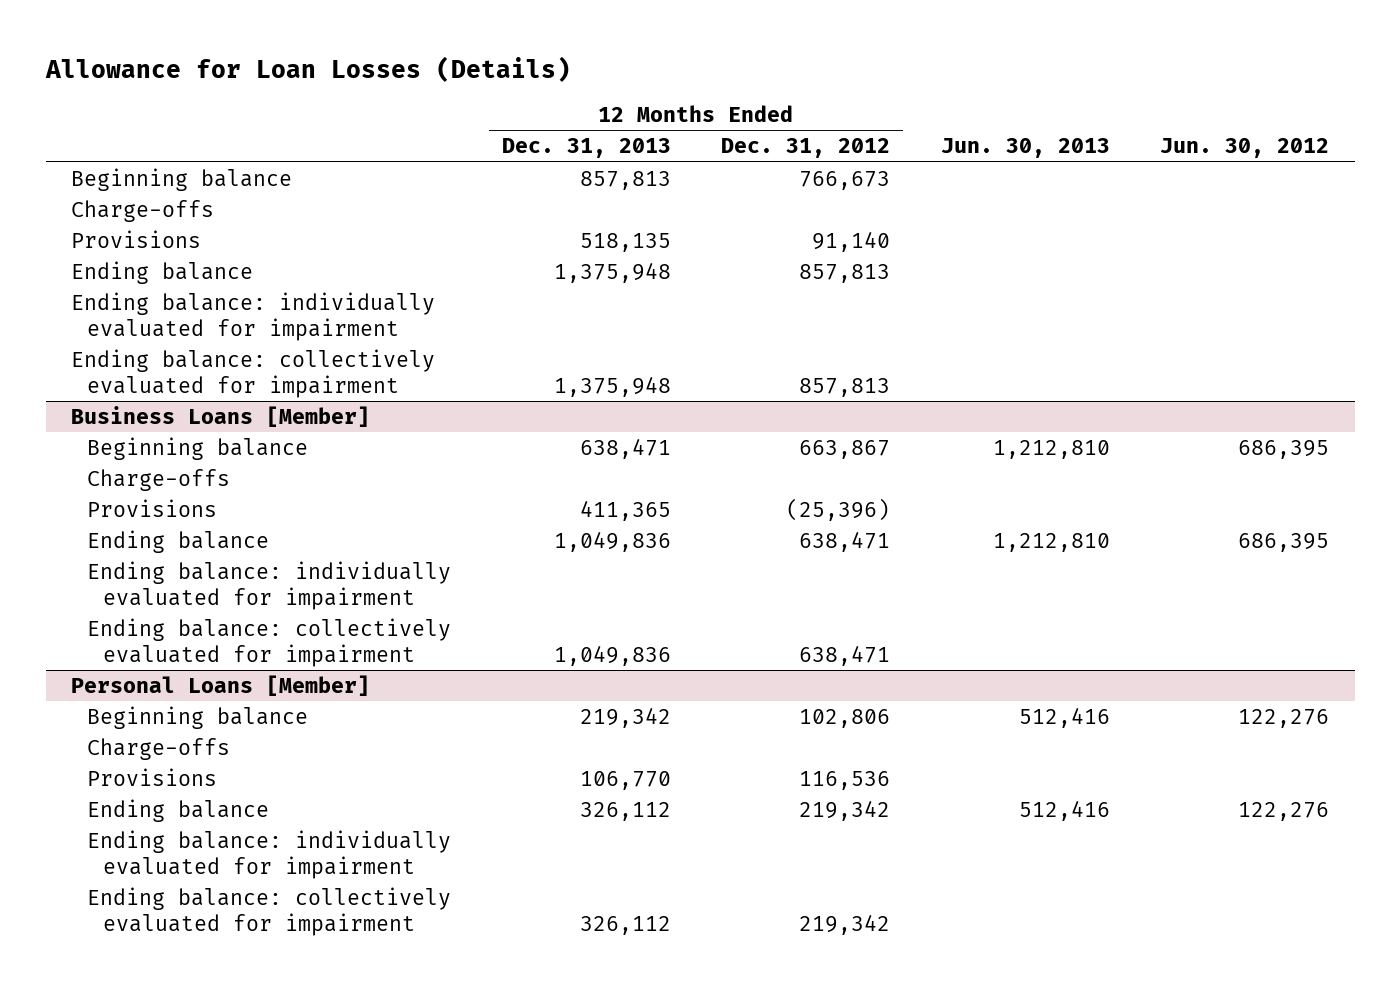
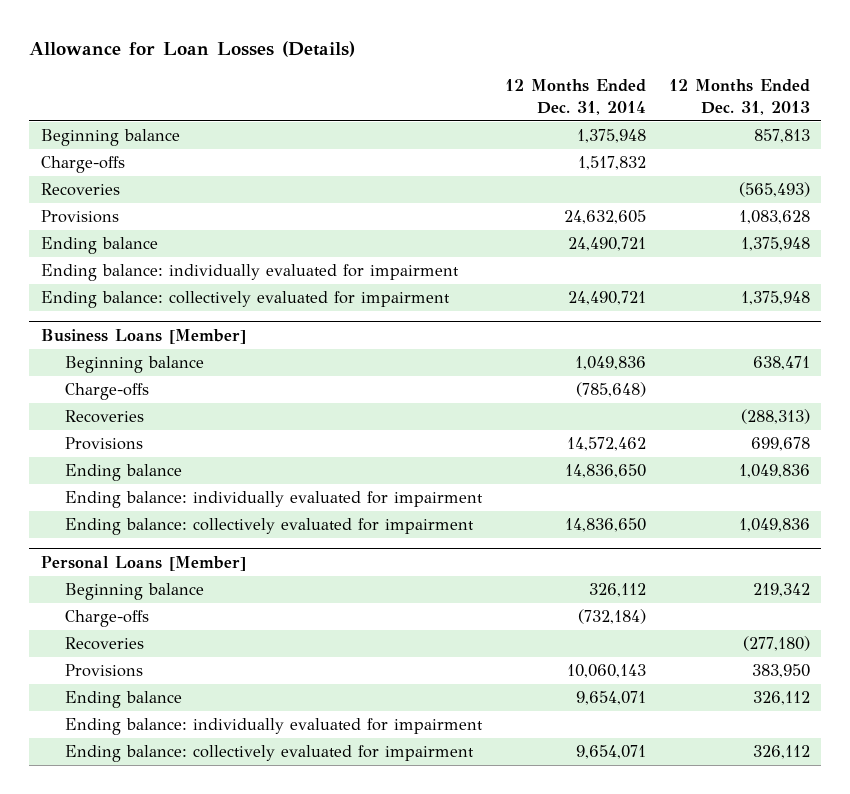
[721,138,891,159] Dec. 31, 2012 -> none
[940,138,1110,159] Jun. 30, 2013 -> none
[1160,138,1330,159] Jun. 30, 2012 -> none
none -> [504,79,646,115] 12 Months Ended Dec. 31, 2014
none -> [40,183,120,197] Recoveries
[579,232,671,252] 518,135 -> [738,210,810,225] 1,083,628
none -> [64,410,144,424] Recoveries
[579,499,671,521] 411,365 -> [750,437,810,452] 699,678
none -> [64,637,144,651] Recoveries
[579,770,671,790] 106,770 -> [751,664,810,679] 383,950

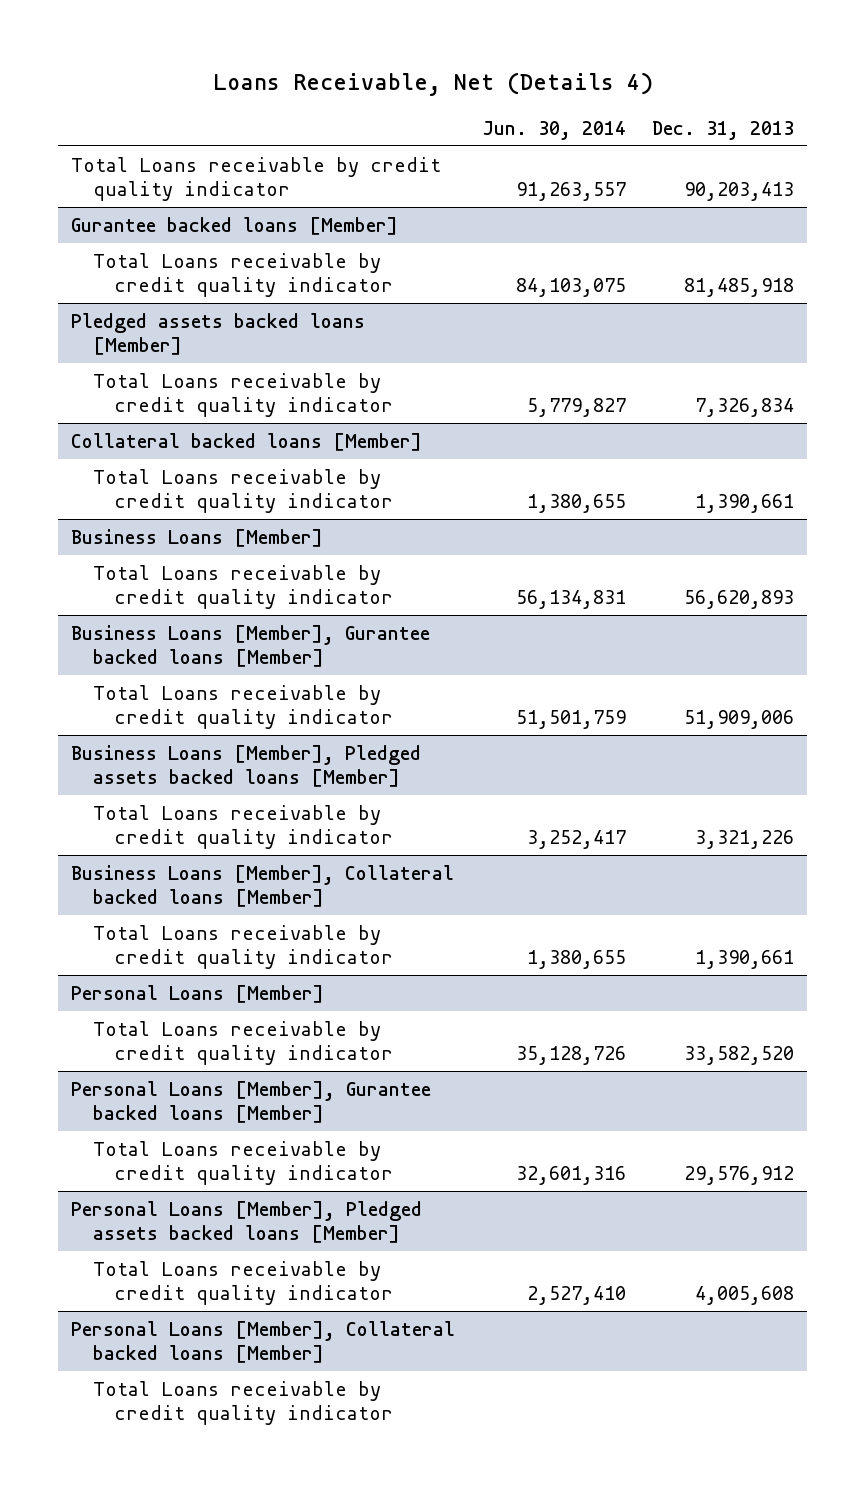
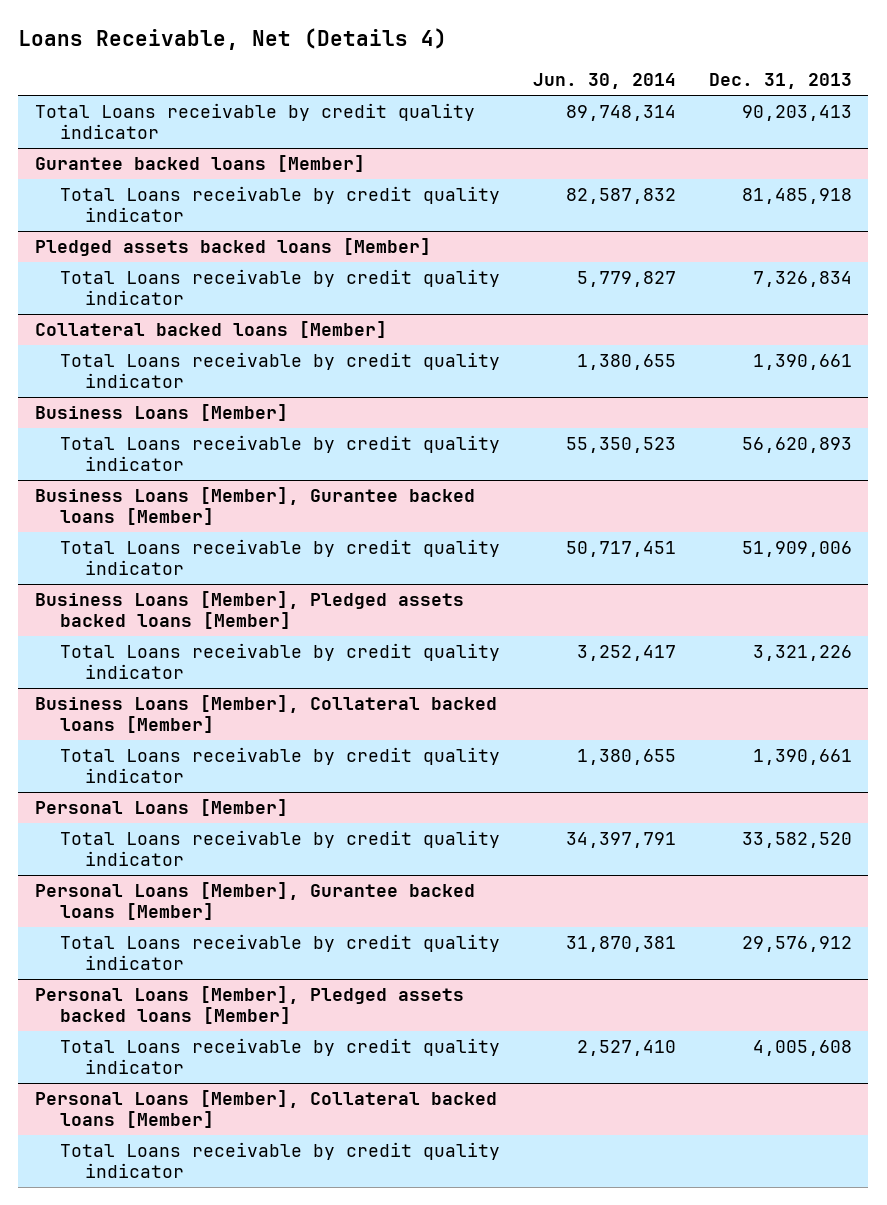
[515,181,626,201] 91,263,557 -> [565,105,676,122] 89,748,314
[515,277,626,297] 84,103,075 -> [565,188,676,205] 82,587,832
[515,589,626,609] 56,134,831 -> [565,437,676,454] 55,350,523
[515,709,626,729] 51,501,759 -> [565,541,676,558] 50,717,451
[515,1045,626,1065] 35,128,726 -> [565,832,676,849] 34,397,791
[515,1165,626,1185] 32,601,316 -> [565,936,676,953] 31,870,381

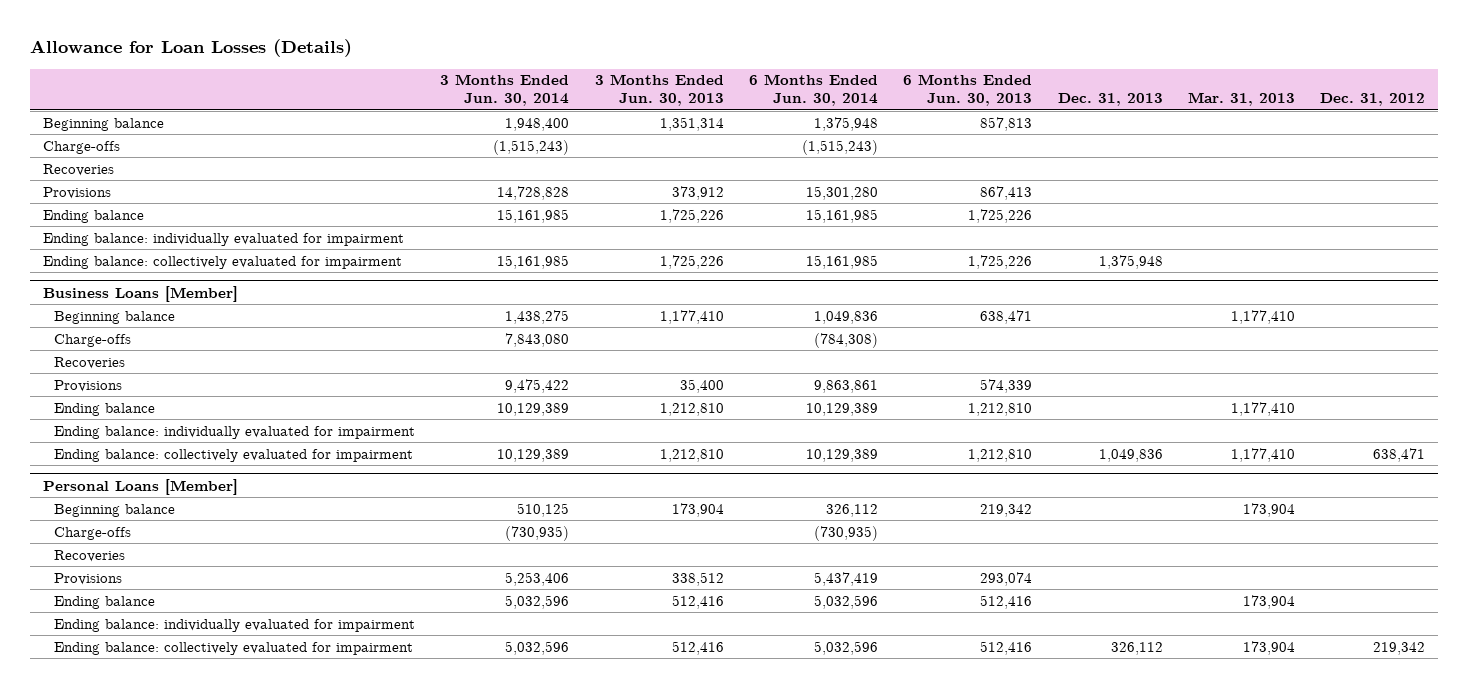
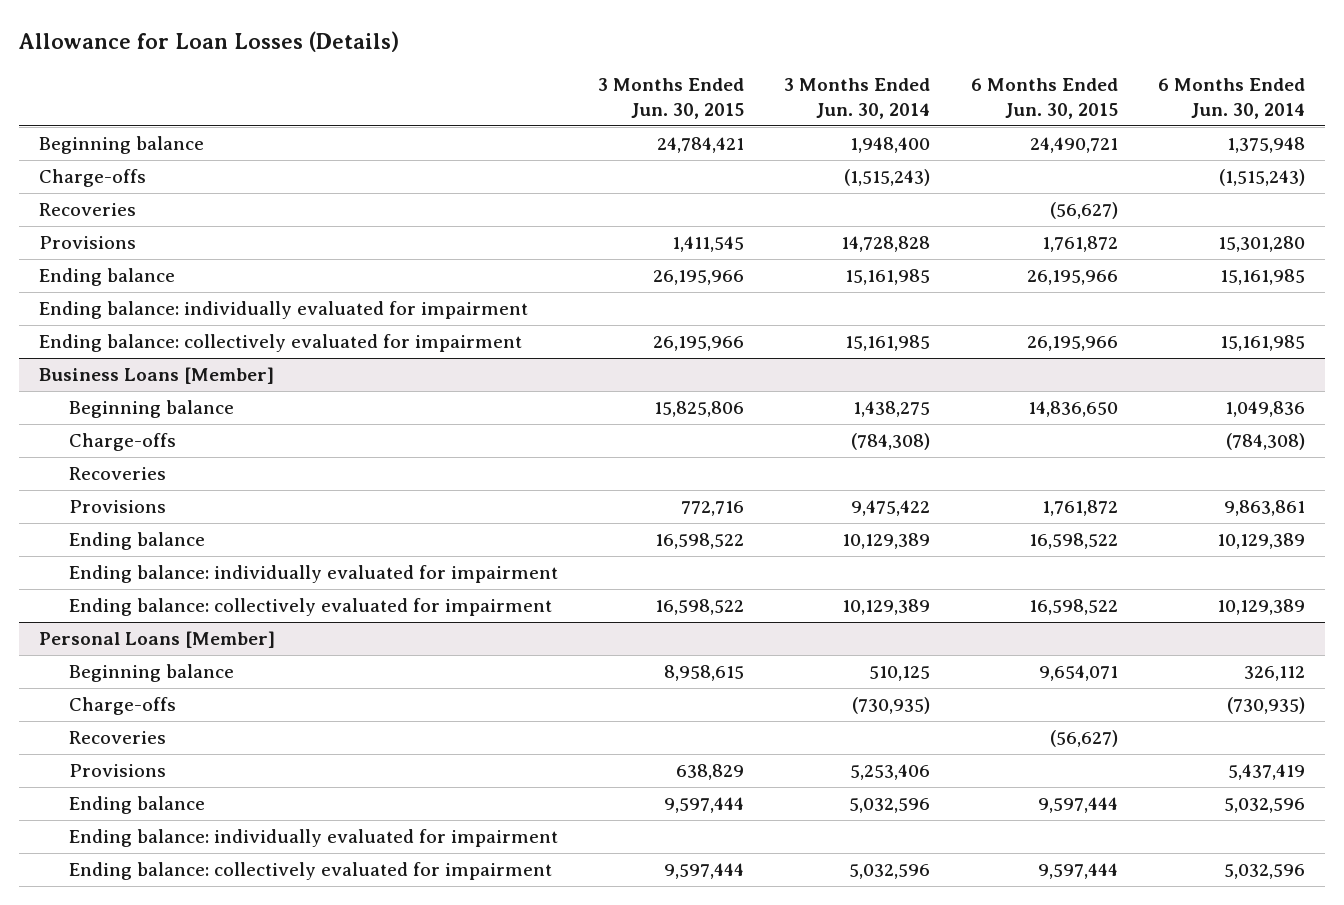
[594,74,724,107] 3 Months Ended Jun. 30, 2013 -> none
[903,74,1033,107] 6 Months Ended Jun. 30, 2013 -> none
[1057,93,1163,107] Dec. 31, 2013 -> none
[1187,92,1295,107] Mar. 31, 2013 -> none
[1320,93,1426,107] Dec. 31, 2012 -> none
none -> [598,77,745,119] 3 Months Ended Jun. 30, 2015
none -> [970,77,1118,119] 6 Months Ended Jun. 30, 2015
[505,332,570,347] 7,843,080 -> [851,433,931,451] (784,308)

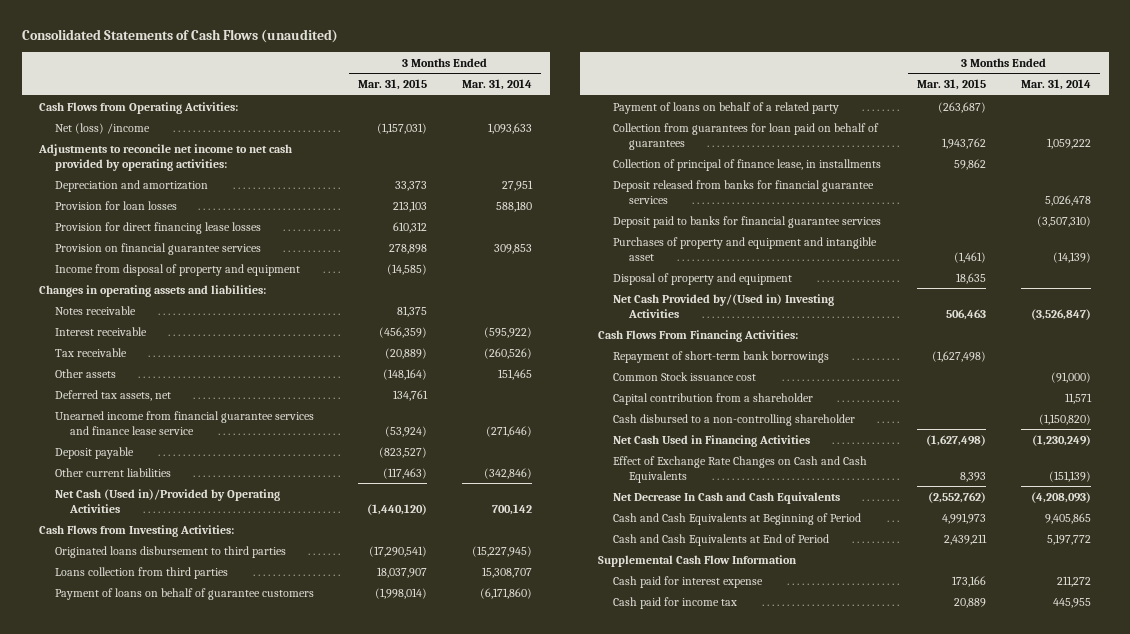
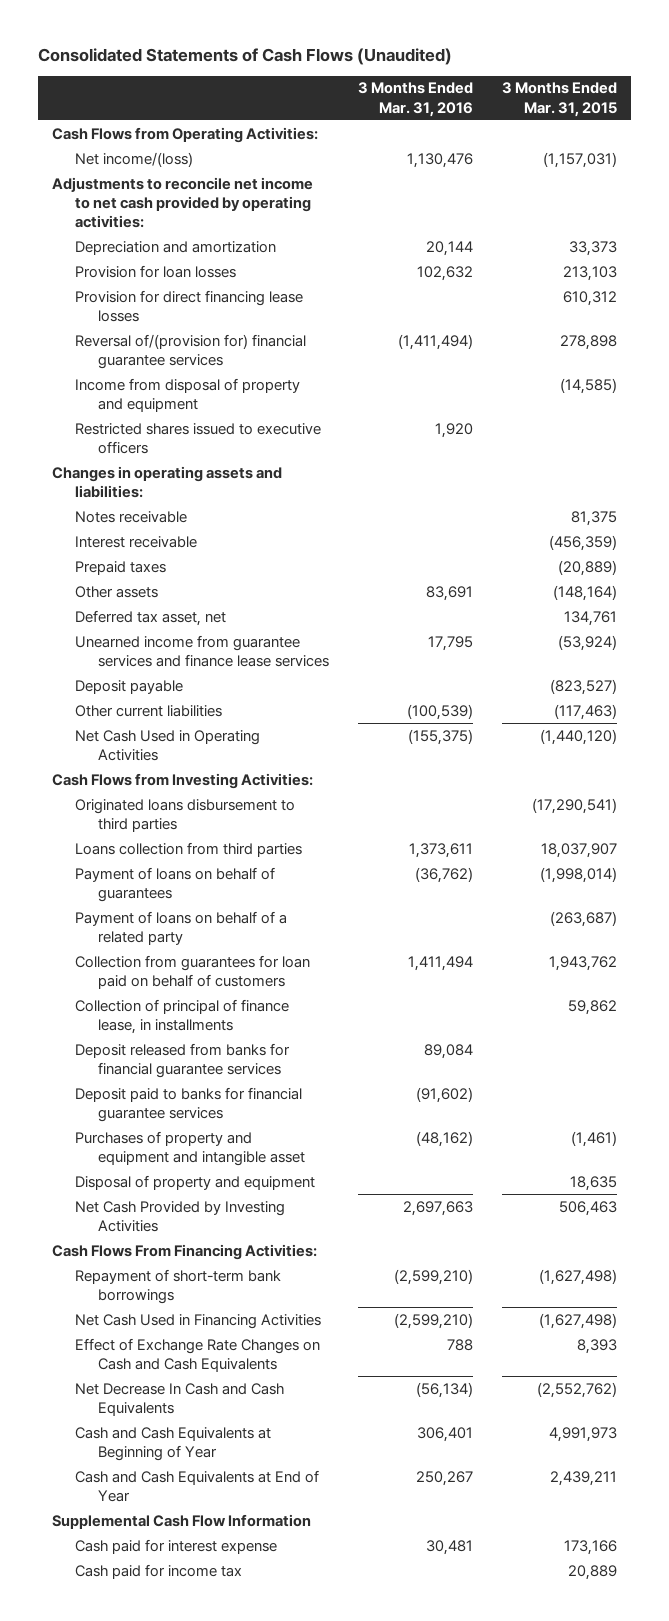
[21,29,338,44] Consolidated Statements of Cash Flows (unaudited) -> [37,47,452,65] Consolidated Statements of Cash Flows (Unaudited)
[462,78,533,90] Mar. 31, 2014 -> none
none -> [357,82,473,117] 3 Months Ended Mar. 31, 2016
[54,122,150,134] Net (loss) /income -> [75,151,194,167] Net income/(loss)
[54,242,261,255] Provision on financial guarantee services -> [75,333,307,369] Reversal of/(provision for) financial guarantee services
none -> [75,422,322,454] Restricted shares issued to executive officers
[54,347,127,357] Tax receivable -> [75,560,167,575] Prepaid taxes
[54,389,171,401] Deferred tax assets, net -> [75,609,227,626] Deferred tax asset, net
[54,410,314,435] Unearned income from financial guarantee services and finance lease service -> [75,634,330,667] Unearned income from guarantee services and finance lease services
[54,488,280,513] Net Cash (Used in)/Provided by Operating Activities -> [75,729,261,761] Net Cash Used in Operating Activities
[54,587,314,600] Payment of loans on behalf of guarantee customers -> [75,866,276,902] Payment of loans on behalf of guarantees
[613,122,880,150] Collection from guarantees for loan paid on behalf of guarantees -> [75,954,311,989] Collection from guarantees for loan paid on behalf of customers
[613,293,835,318] Net Cash Provided by/(Used in) Investing Activities -> [75,1200,286,1232] Net Cash Provided by Investing Activities
[613,371,757,381] Common Stock issuance cost -> none
[613,392,814,405] Capital contribution from a shareholder -> none
[613,413,856,426] Cash disbursed to a non-controlling shareholder -> none
[613,512,862,525] Cash and Cash Equivalents at Beginning of Period -> [75,1426,272,1461] Cash and Cash Equivalents at Beginning of Year
[613,533,830,546] Cash and Cash Equivalents at End of Period -> [75,1469,320,1502] Cash and Cash Equivalents at End of Year

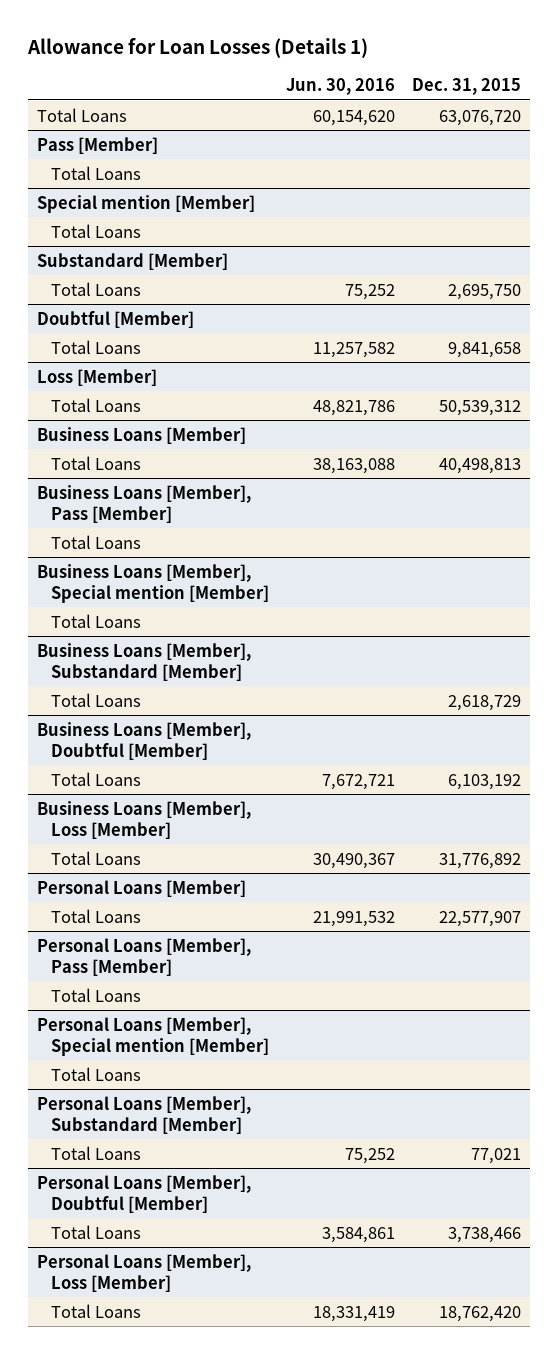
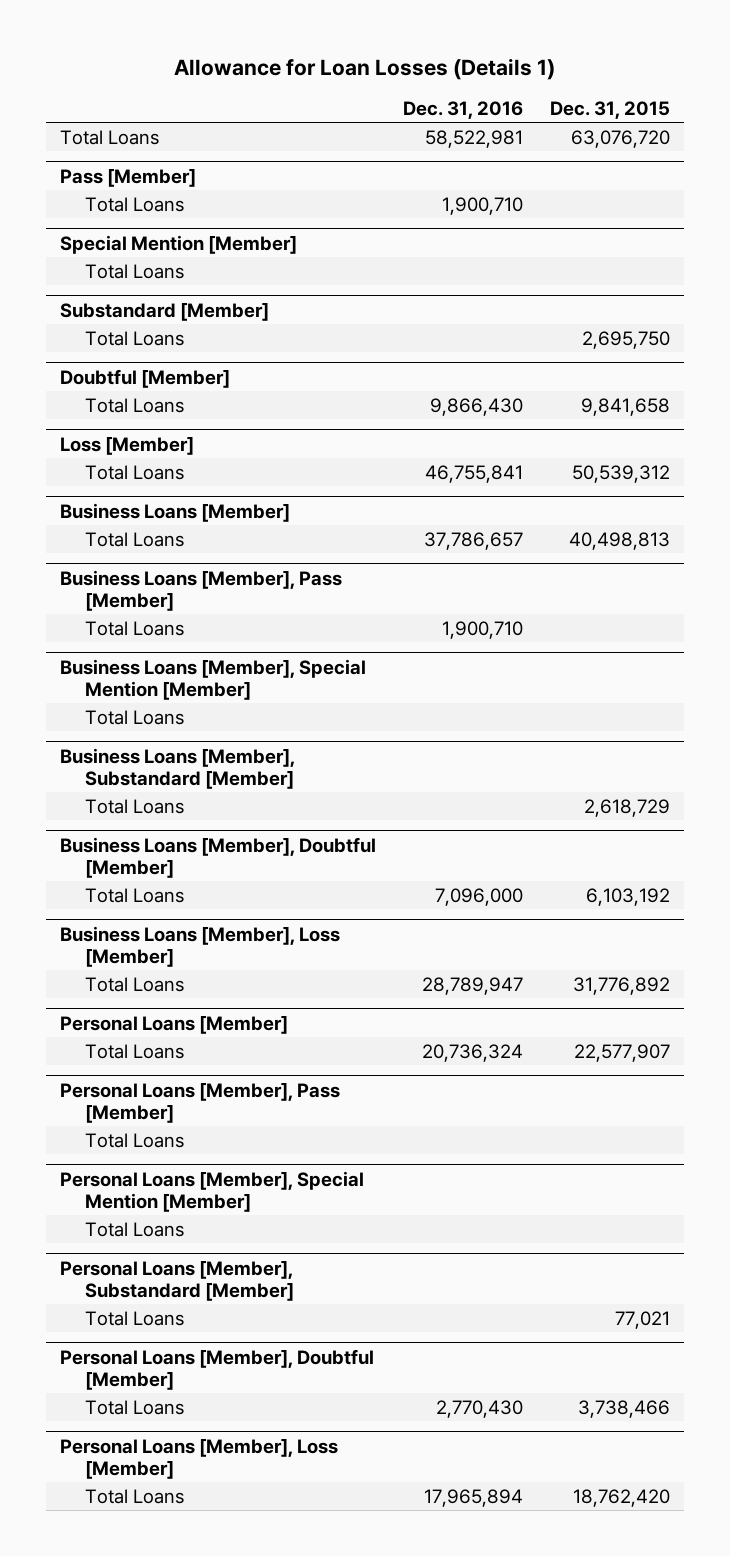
[286,78,396,96] Jun. 30, 2016 -> none
none -> [402,100,523,119] Dec. 31, 2016
[36,194,255,213] Special mention [Member] -> [59,234,297,254] Special Mention [Member]
[36,563,269,603] Business Loans [Member], Special mention [Member] -> [59,658,366,700] Business Loans [Member], Special Mention [Member]
[36,1016,269,1056] Personal Loans [Member], Special mention [Member] -> [59,1170,364,1212] Personal Loans [Member], Special Mention [Member]

